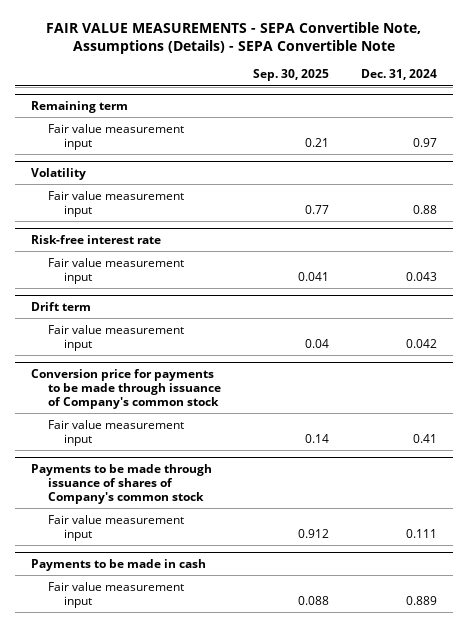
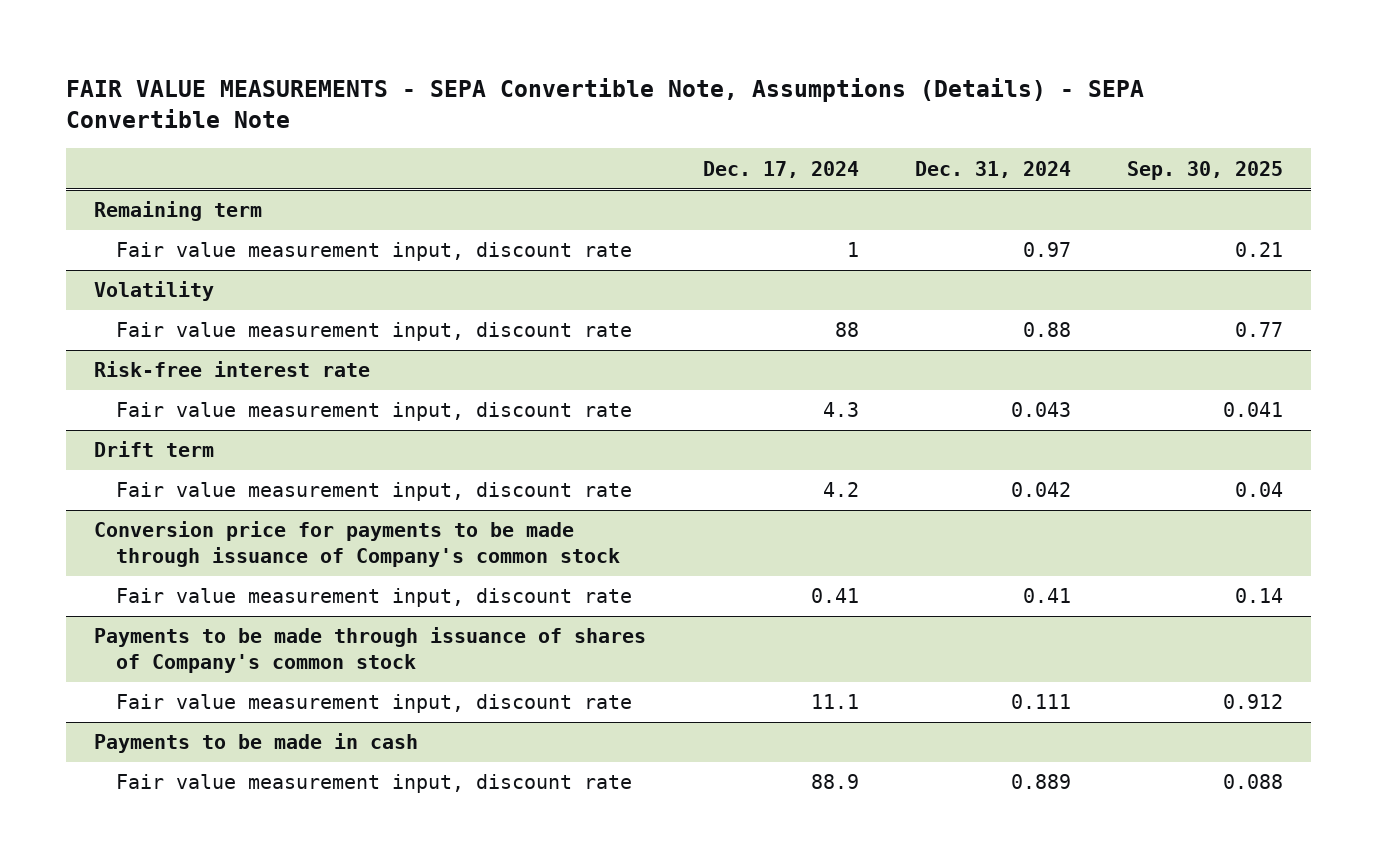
none -> [702,160,859,178] Dec. 17, 2024
[47,123,184,150] Fair value measurement input -> [115,242,632,262] Fair value measurement input, discount rate
[47,190,184,217] Fair value measurement input -> [115,322,632,342] Fair value measurement input, discount rate
[47,257,184,284] Fair value measurement input -> [115,402,632,422] Fair value measurement input, discount rate
[47,324,184,351] Fair value measurement input -> [115,482,632,502] Fair value measurement input, discount rate
[47,419,184,446] Fair value measurement input -> [115,588,632,608] Fair value measurement input, discount rate
[47,514,184,541] Fair value measurement input -> [115,694,632,714] Fair value measurement input, discount rate
[47,581,184,608] Fair value measurement input -> [115,774,632,794] Fair value measurement input, discount rate

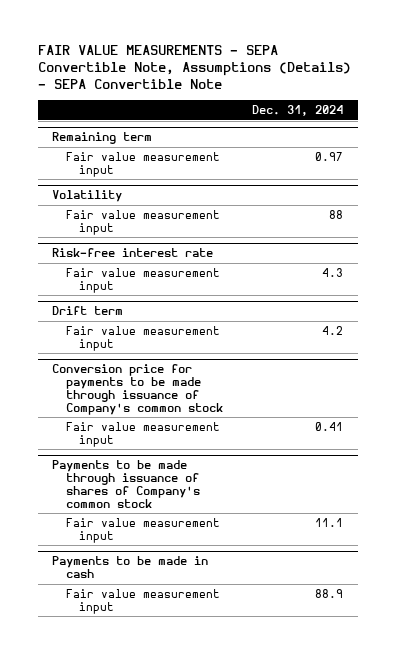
[702,160,859,178] Dec. 17, 2024 -> none
[1127,160,1284,180] Sep. 30, 2025 -> none
[115,242,632,262] Fair value measurement input, discount rate -> [65,151,220,177] Fair value measurement input
[115,322,632,342] Fair value measurement input, discount rate -> [65,209,220,235] Fair value measurement input
[1023,322,1072,338] 0.88 -> [328,209,343,219] 88
[115,402,632,422] Fair value measurement input, discount rate -> [65,267,220,293] Fair value measurement input
[1011,402,1072,418] 0.043 -> [321,267,343,277] 4.3
[115,482,632,502] Fair value measurement input, discount rate -> [65,325,220,351] Fair value measurement input
[1011,482,1072,498] 0.042 -> [321,325,343,335] 4.2
[115,588,632,608] Fair value measurement input, discount rate -> [65,421,220,447] Fair value measurement input
[115,694,632,714] Fair value measurement input, discount rate -> [65,517,220,543] Fair value measurement input
[1011,694,1072,710] 0.111 -> [314,517,343,527] 11.1
[115,774,632,794] Fair value measurement input, discount rate -> [65,588,220,614] Fair value measurement input
[1011,774,1072,790] 0.889 -> [314,588,343,598] 88.9

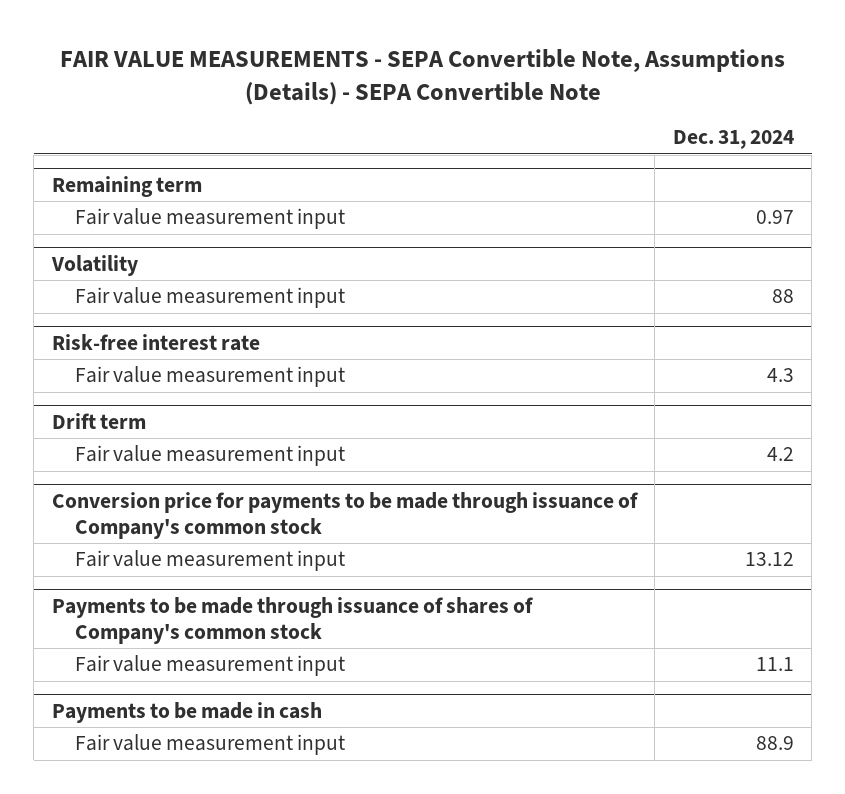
[314,421,343,431] 0.41 -> [744,552,794,567] 13.12

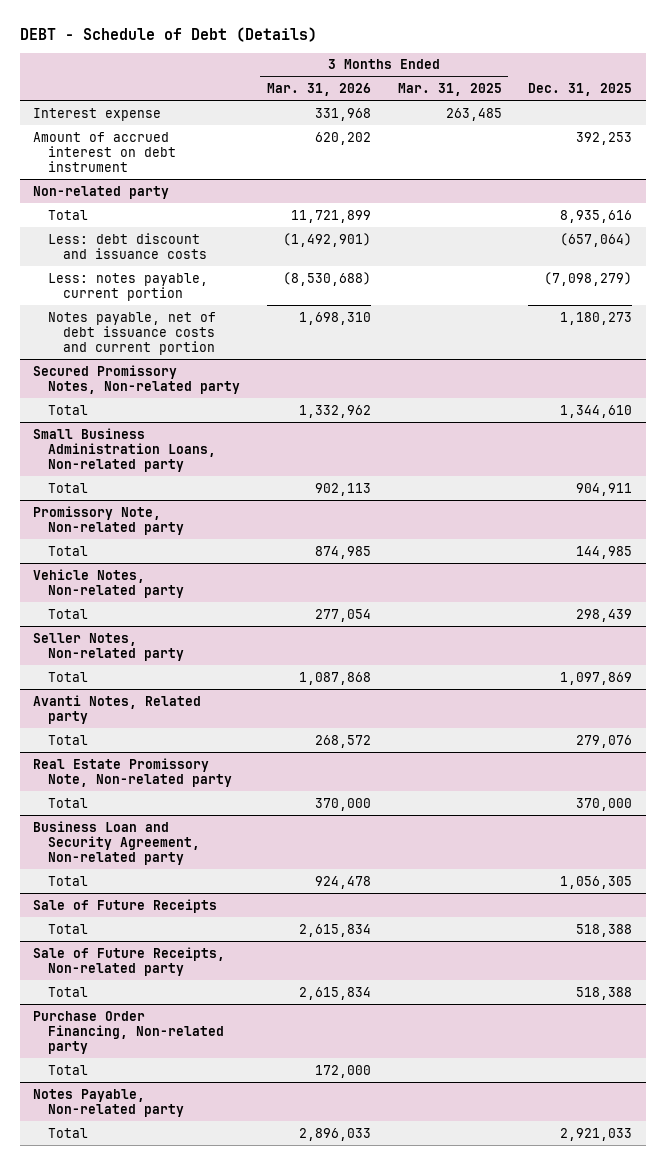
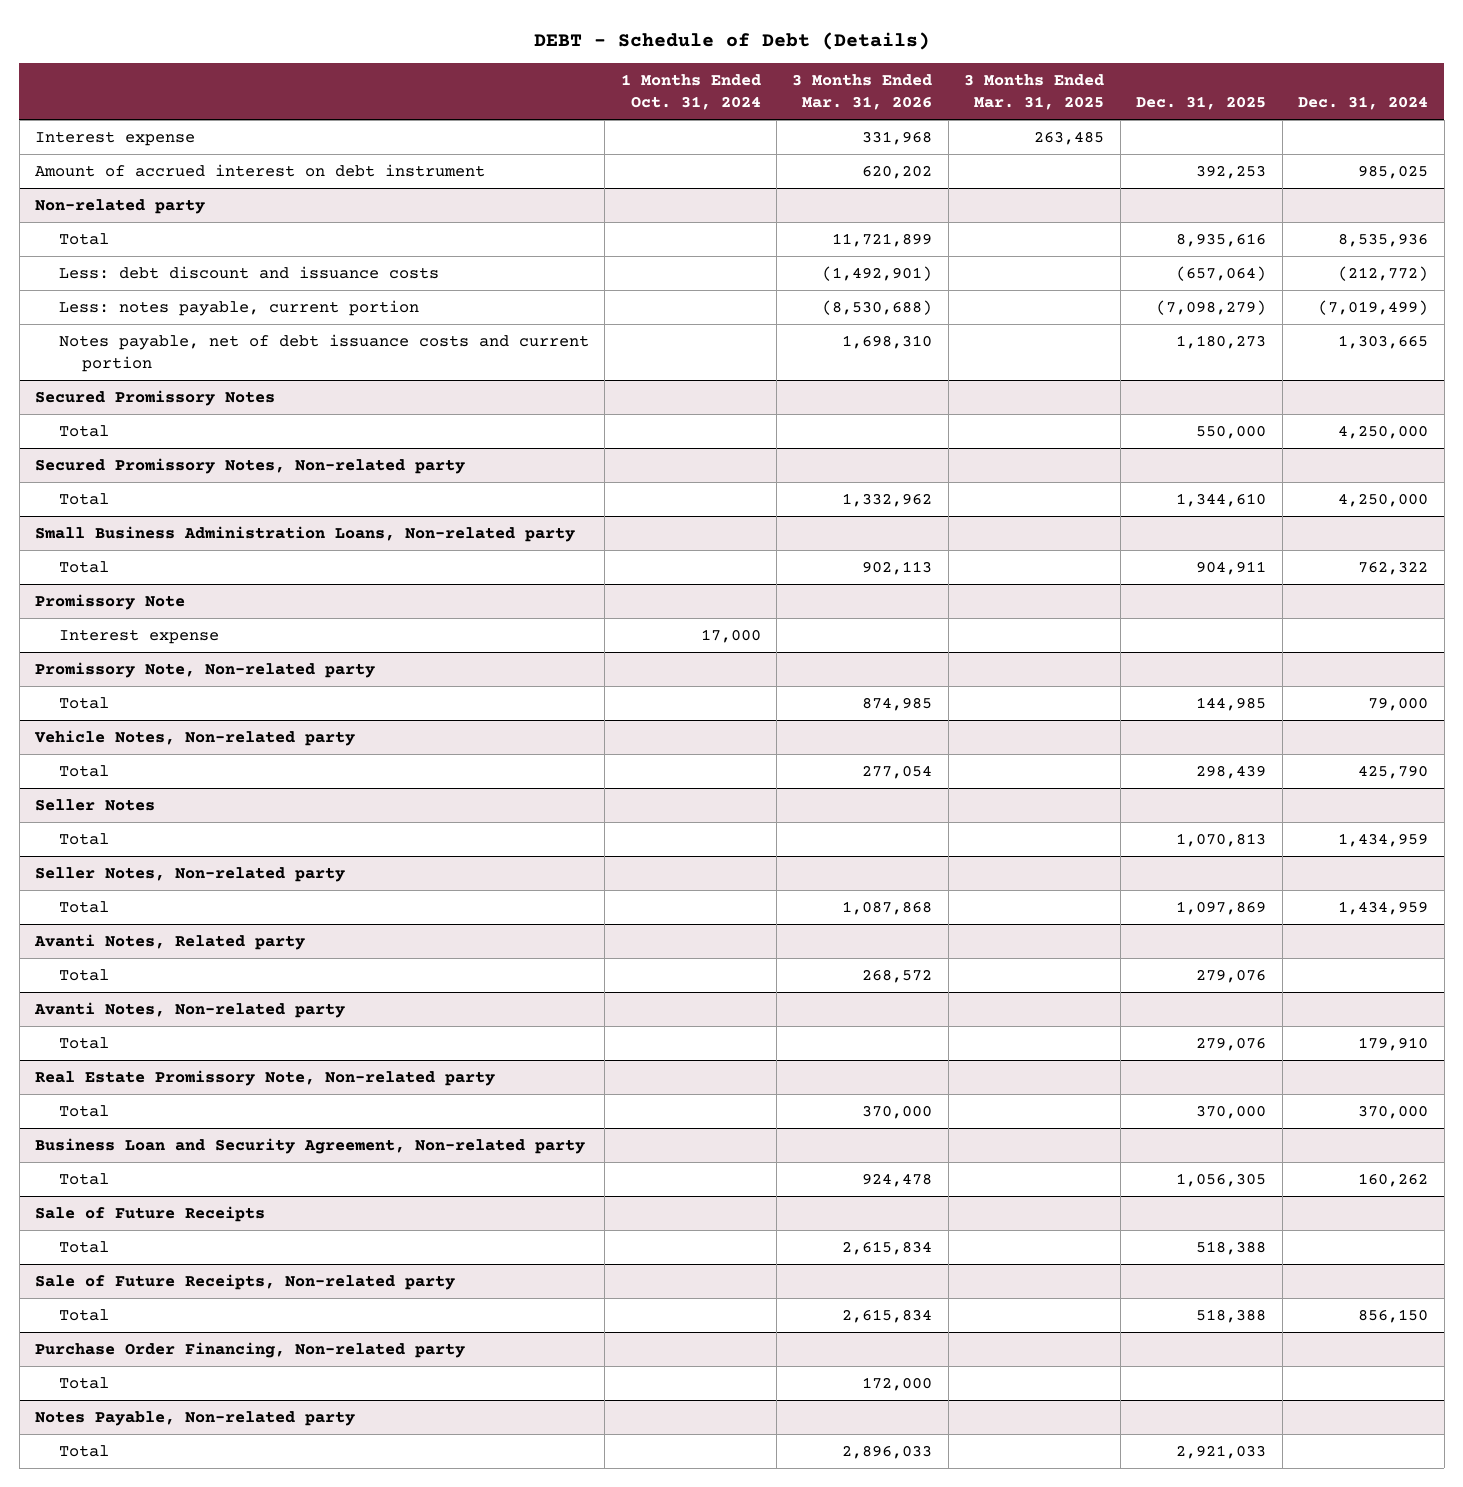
none -> [620,74,761,111] 1 Months Ended Oct. 31, 2024
none -> [1298,96,1429,111] Dec. 31, 2024
none -> [35,389,276,406] Secured Promissory Notes
none -> [58,424,109,437] Total
none -> [35,593,186,610] Promissory Note
none -> [58,628,219,644] Interest expense
none -> [35,798,156,811] Seller Notes
none -> [58,832,109,845] Total
none -> [34,1001,346,1018] Avanti Notes, Non-related party
none -> [58,1036,109,1049] Total

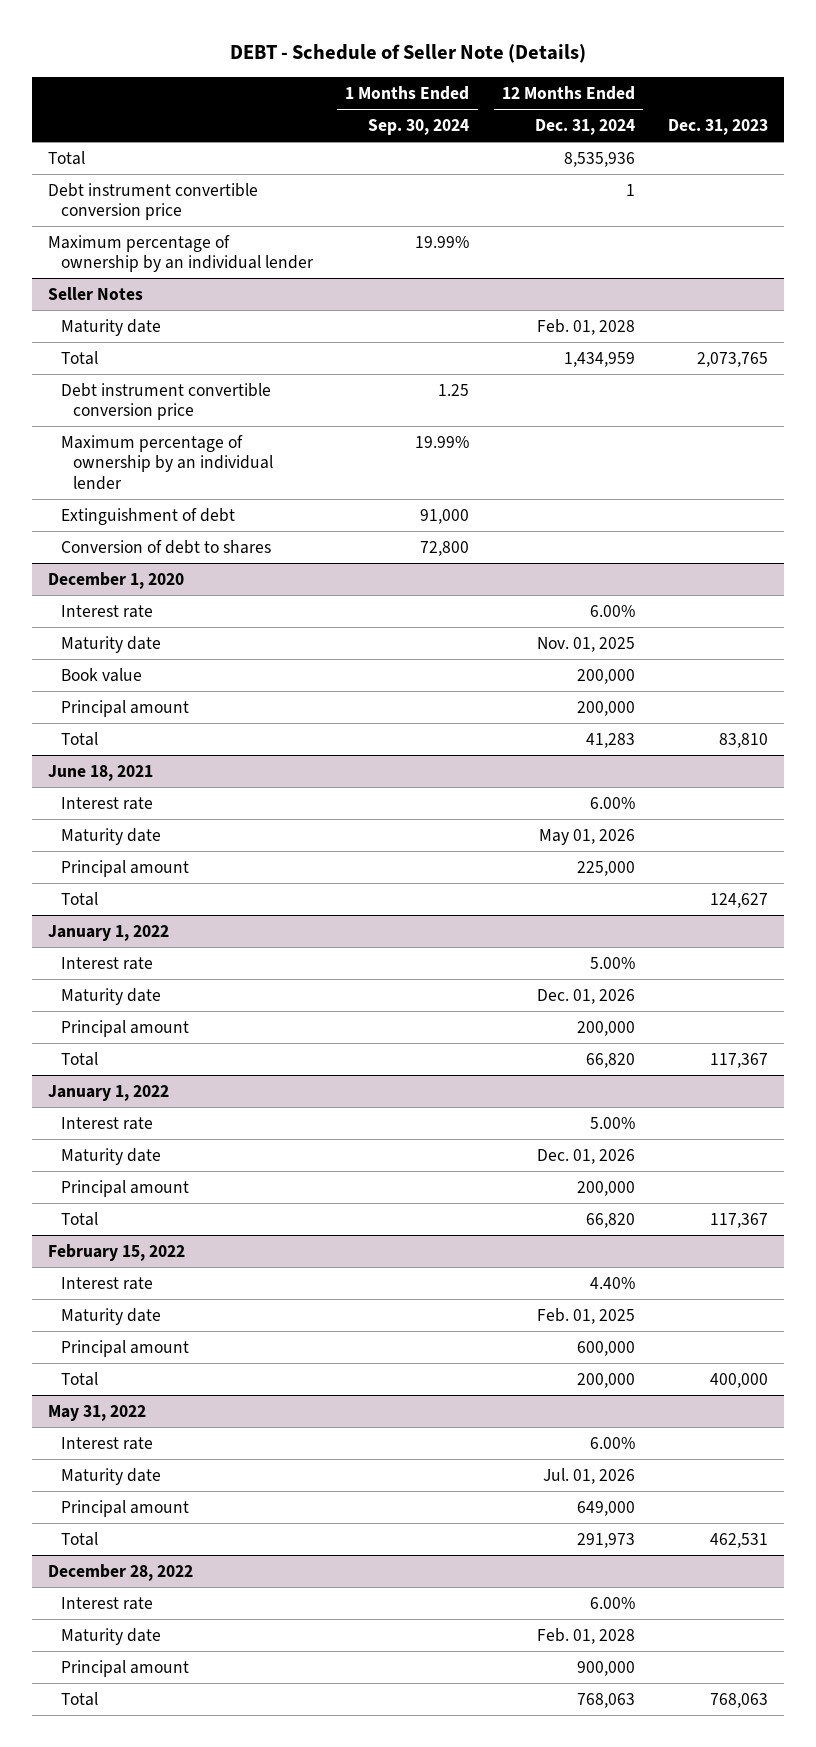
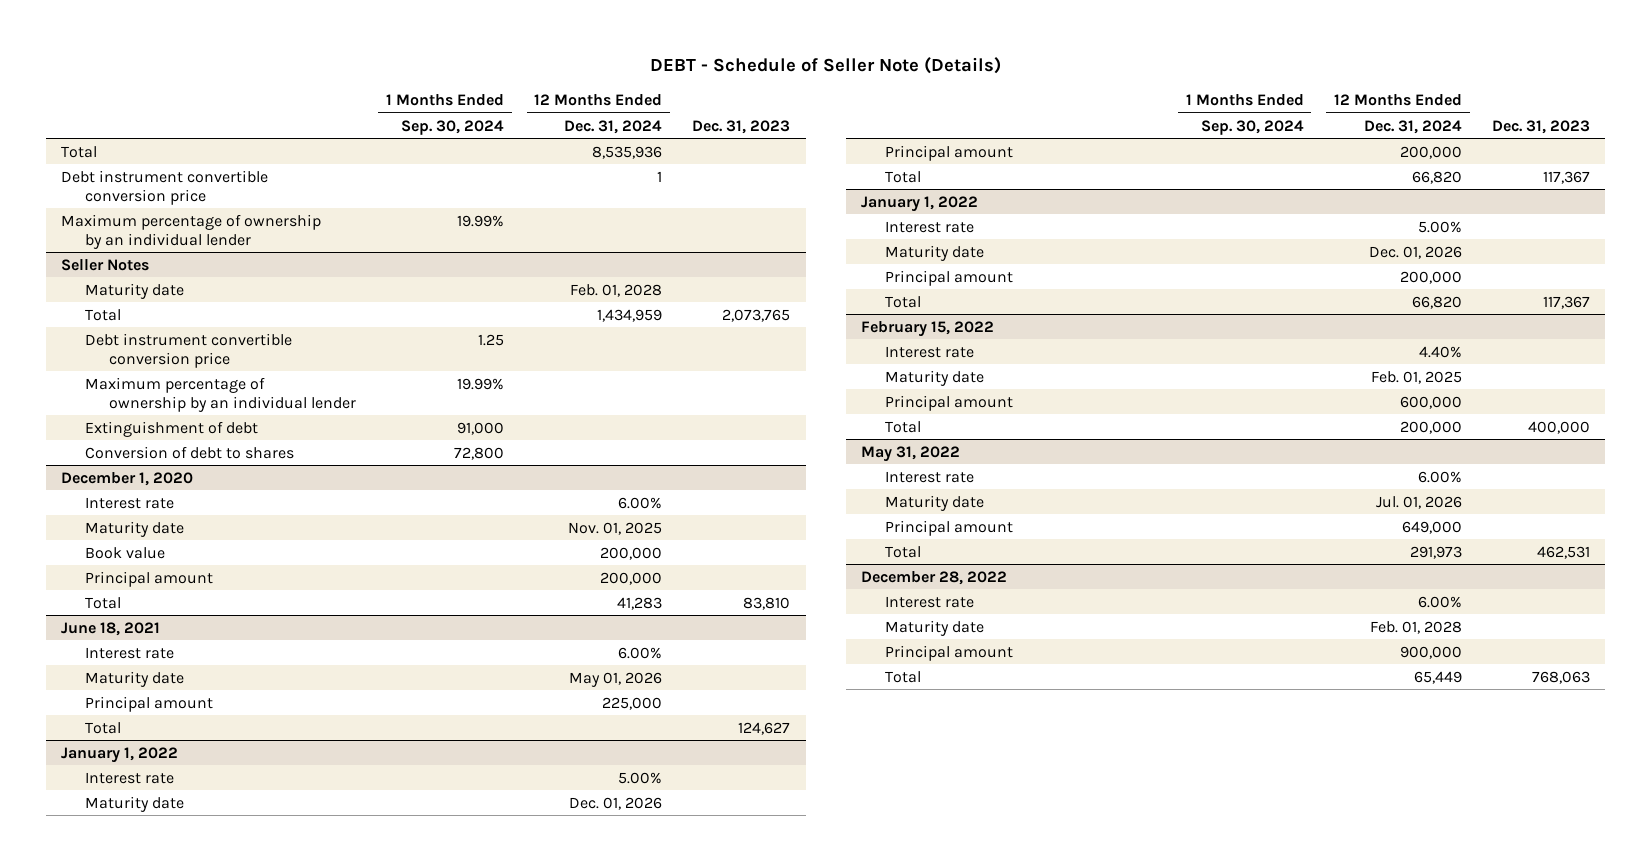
[577,1692,636,1708] 768,063 -> [1413,670,1462,684] 65,449

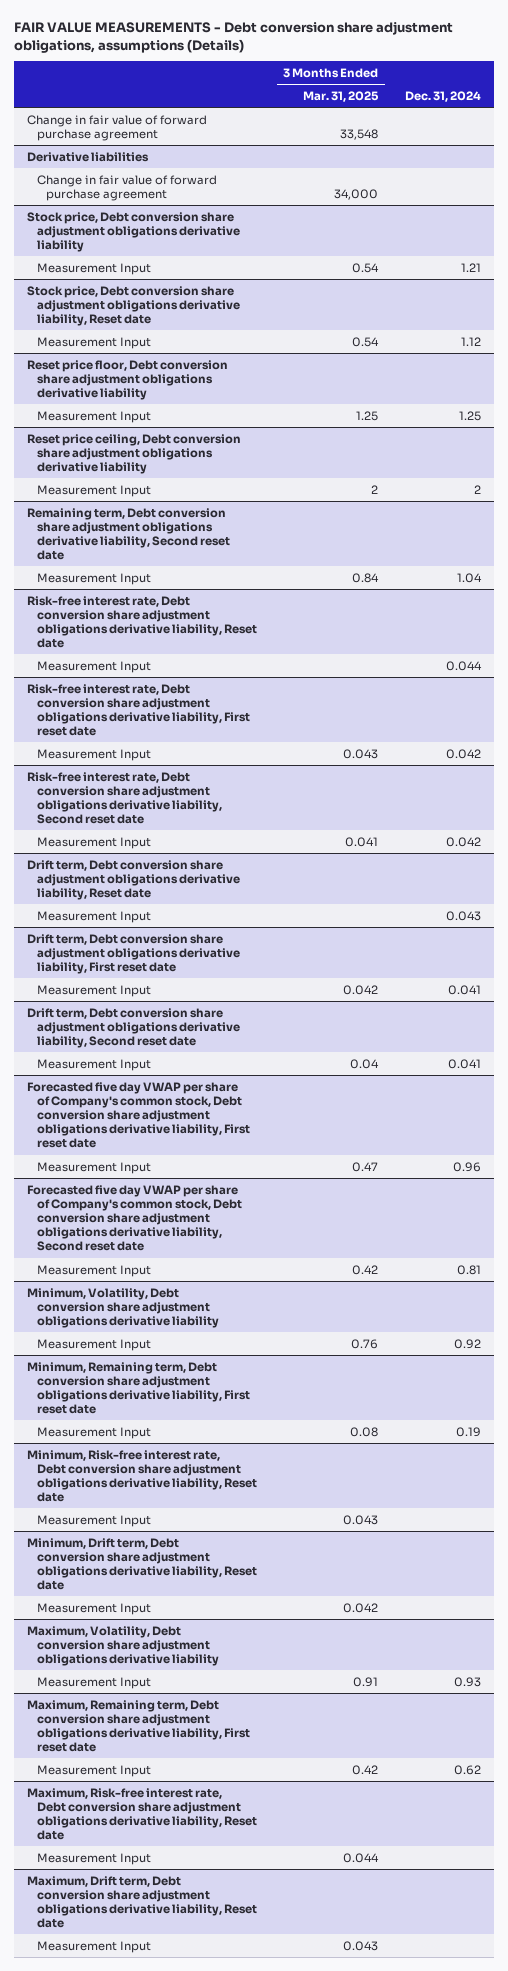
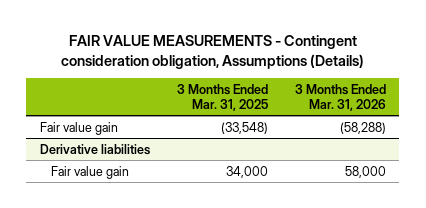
[14,21,454,53] FAIR VALUE MEASUREMENTS - Debt conversion share adjustment obligations, assumptions (Details) -> [60,35,364,69] FAIR VALUE MEASUREMENTS - Contingent consideration obligation, Assumptions (Details)
[404,90,481,102] Dec. 31, 2024 -> none
none -> [294,83,386,112] 3 Months Ended Mar. 31, 2026
[27,114,208,141] Change in fair value of forward purchase agreement -> [39,121,118,135] Fair value gain
[340,128,379,140] 33,548 -> [220,121,268,134] (33,548)
[27,211,240,253] Stock price, Debt conversion share adjustment obligations derivative liability -> none
[36,262,151,275] Measurement Input -> none
[27,285,240,327] Stock price, Debt conversion share adjustment obligations derivative liability, Reset date -> none
[36,336,151,349] Measurement Input -> none
[27,359,229,401] Reset price floor, Debt conversion share adjustment obligations derivative liability -> none
[36,410,151,423] Measurement Input -> none
[27,433,242,475] Reset price ceiling, Debt conversion share adjustment obligations derivative liability -> none
[36,484,151,497] Measurement Input -> none
[27,507,230,561] Remaining term, Debt conversion share adjustment obligations derivative liability, Second reset date -> none
[36,572,151,585] Measurement Input -> none
[27,595,257,649] Risk-free interest rate, Debt conversion share adjustment obligations derivative liability, Reset date -> none
[36,660,151,673] Measurement Input -> none
[27,683,250,737] Risk-free interest rate, Debt conversion share adjustment obligations derivative liability, First reset date -> none
[36,748,151,761] Measurement Input -> none
[27,771,222,825] Risk-free interest rate, Debt conversion share adjustment obligations derivative liability, Second reset date -> none
[36,836,151,849] Measurement Input -> none
[27,859,240,901] Drift term, Debt conversion share adjustment obligations derivative liability, Reset date -> none
[36,910,151,923] Measurement Input -> none
[27,933,240,975] Drift term, Debt conversion share adjustment obligations derivative liability, First reset date -> none
[36,984,151,997] Measurement Input -> none
[27,1007,240,1049] Drift term, Debt conversion share adjustment obligations derivative liability, Second reset date -> none
[36,1058,151,1071] Measurement Input -> none
[27,1081,250,1149] Forecasted five day VWAP per share of Company's common stock, Debt conversion share adjustment obligations derivative liability, First reset date -> none
[36,1161,151,1174] Measurement Input -> none
[27,1184,242,1252] Forecasted five day VWAP per share of Company's common stock, Debt conversion share adjustment obligations derivative liability, Second reset date -> none
[36,1264,151,1277] Measurement Input -> none
[27,1287,219,1329] Minimum, Volatility, Debt conversion share adjustment obligations derivative liability -> none
[36,1338,151,1351] Measurement Input -> none
[27,1361,250,1415] Minimum, Remaining term, Debt conversion share adjustment obligations derivative liability, First reset date -> none
[36,1426,151,1439] Measurement Input -> none
[27,1449,257,1503] Minimum, Risk-free interest rate, Debt conversion share adjustment obligations derivative liability, Reset date -> none
[36,1514,151,1527] Measurement Input -> none
[27,1537,257,1591] Minimum, Drift term, Debt conversion share adjustment obligations derivative liability, Reset date -> none
[36,1602,151,1615] Measurement Input -> none
[27,1625,219,1667] Maximum, Volatility, Debt conversion share adjustment obligations derivative liability -> none
[36,1676,151,1689] Measurement Input -> none
[27,1699,250,1753] Maximum, Remaining term, Debt conversion share adjustment obligations derivative liability, First reset date -> none
[36,1764,151,1777] Measurement Input -> none
[27,1787,257,1841] Maximum, Risk-free interest rate, Debt conversion share adjustment obligations derivative liability, Reset date -> none
[36,1852,151,1865] Measurement Input -> none
[27,1875,257,1929] Maximum, Drift term, Debt conversion share adjustment obligations derivative liability, Reset date -> none
[36,1940,151,1953] Measurement Input -> none
[36,174,217,201] Change in fair value of forward purchase agreement -> [51,165,130,179] Fair value gain

